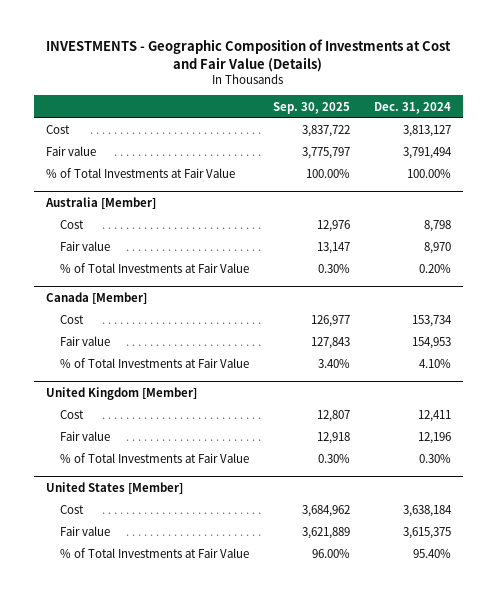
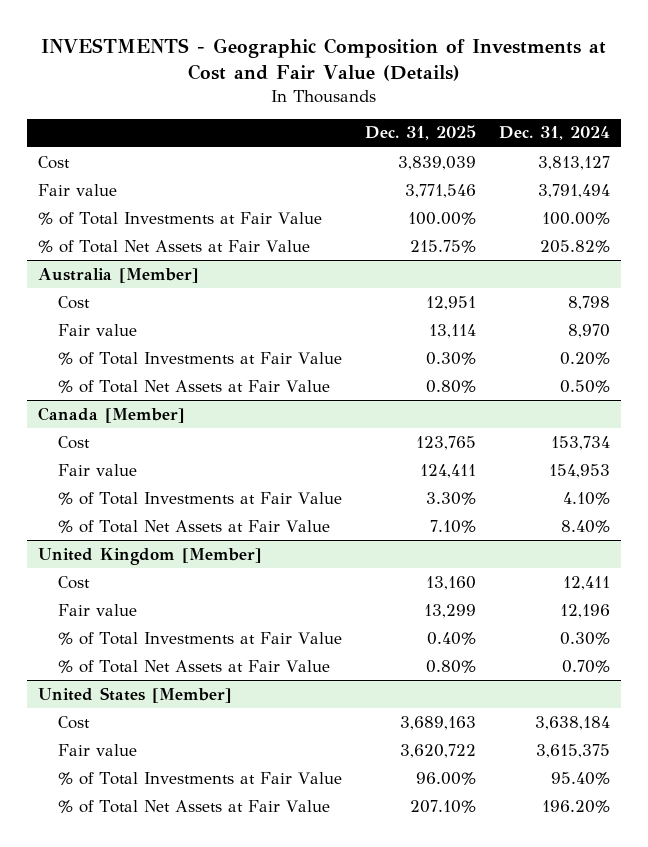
[272,101,350,114] Sep. 30, 2025 -> none
none -> [364,125,476,141] Dec. 31, 2025
none -> [38,239,311,253] % of Total Net Assets at Fair Value
none -> [57,379,330,393] % of Total Net Assets at Fair Value
none -> [57,519,330,533] % of Total Net Assets at Fair Value
none -> [57,659,330,673] % of Total Net Assets at Fair Value
none -> [57,799,330,813] % of Total Net Assets at Fair Value

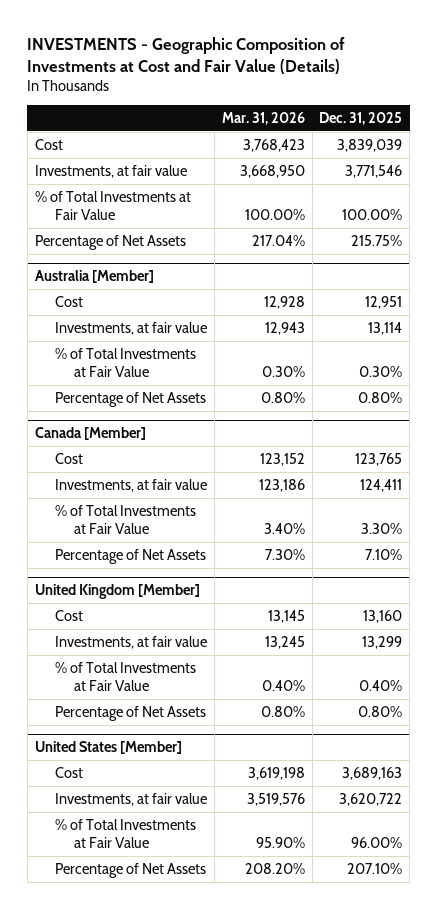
[498,126,610,141] Dec. 31, 2024 -> none
none -> [221,111,305,125] Mar. 31, 2026
[38,183,118,196] Fair value -> [34,164,187,178] Investments, at fair value
[38,239,311,253] % of Total Net Assets at Fair Value -> [34,234,186,250] Percentage of Net Assets
[57,323,137,336] Fair value -> [54,321,207,335] Investments, at fair value
[57,379,330,393] % of Total Net Assets at Fair Value -> [54,391,206,407] Percentage of Net Assets
[57,463,137,476] Fair value -> [54,478,207,492] Investments, at fair value
[57,519,330,533] % of Total Net Assets at Fair Value -> [54,548,206,564] Percentage of Net Assets
[57,603,137,616] Fair value -> [54,635,207,649] Investments, at fair value
[57,659,330,673] % of Total Net Assets at Fair Value -> [54,705,206,721] Percentage of Net Assets
[57,743,137,756] Fair value -> [54,792,207,806] Investments, at fair value
[57,799,330,813] % of Total Net Assets at Fair Value -> [54,862,206,878] Percentage of Net Assets

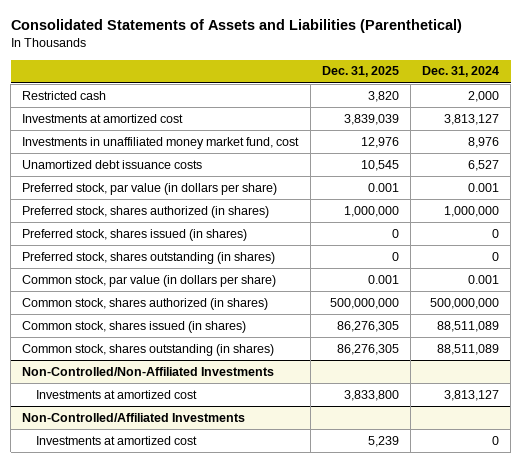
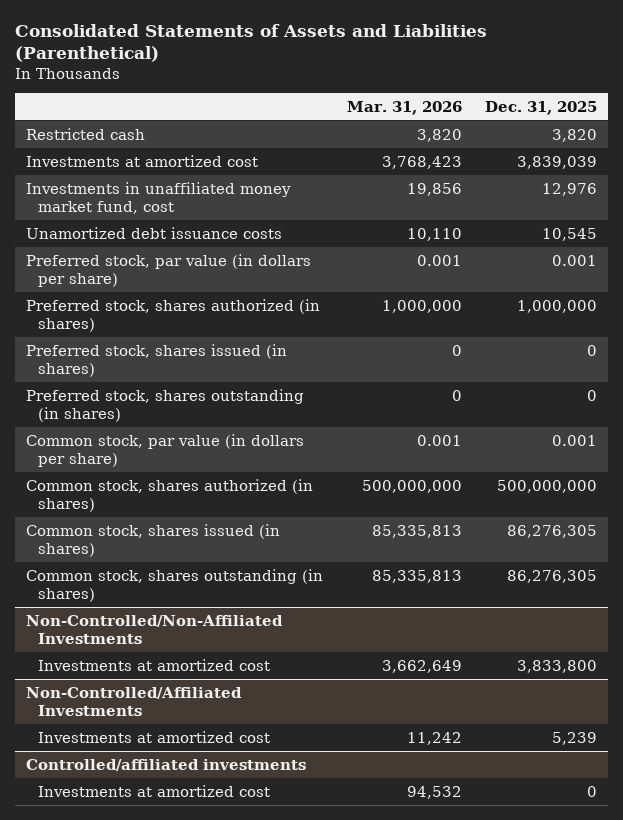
[422,66,500,78] Dec. 31, 2024 -> none
none -> [346,100,462,115] Mar. 31, 2026
none -> [26,758,307,771] Controlled/affiliated investments
none -> [37,784,270,797] Investments at amortized cost

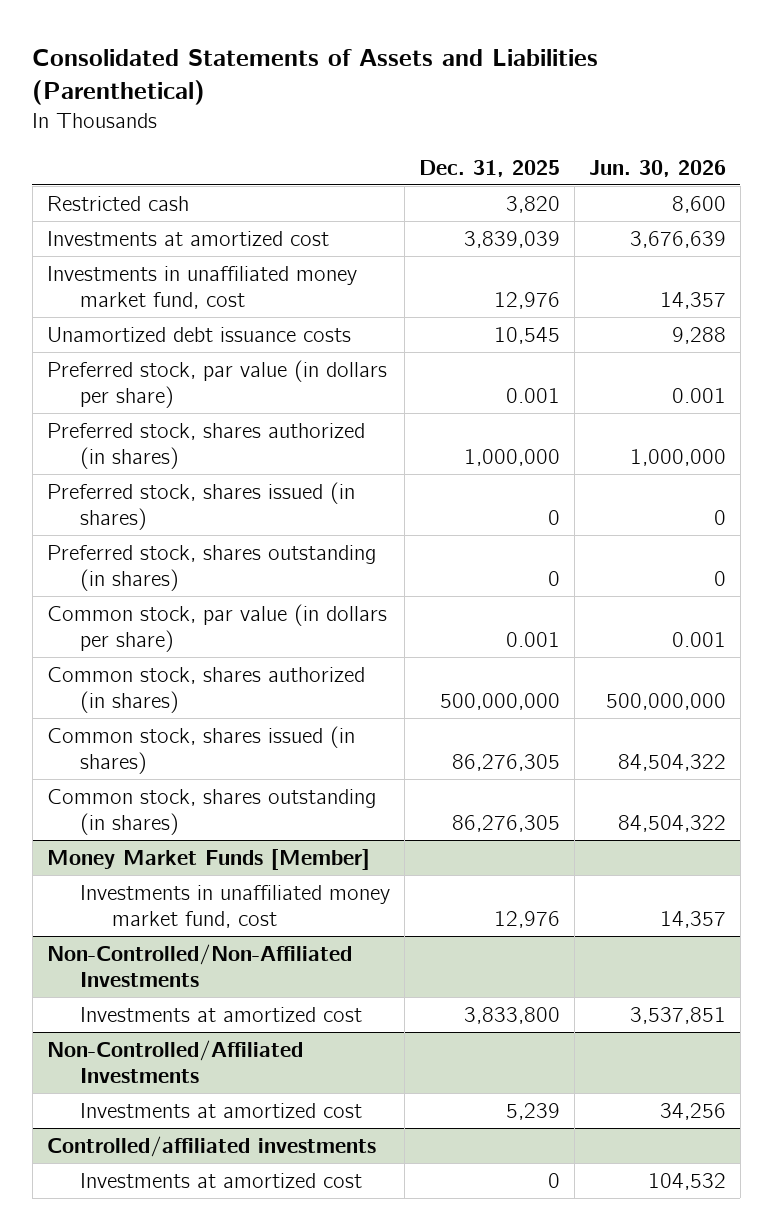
[346,100,462,115] Mar. 31, 2026 -> none
none -> [588,159,726,177] Jun. 30, 2026
none -> [46,848,370,870] Money Market Funds [Member]
none -> [79,884,390,929] Investments in unaffiliated money market fund, cost

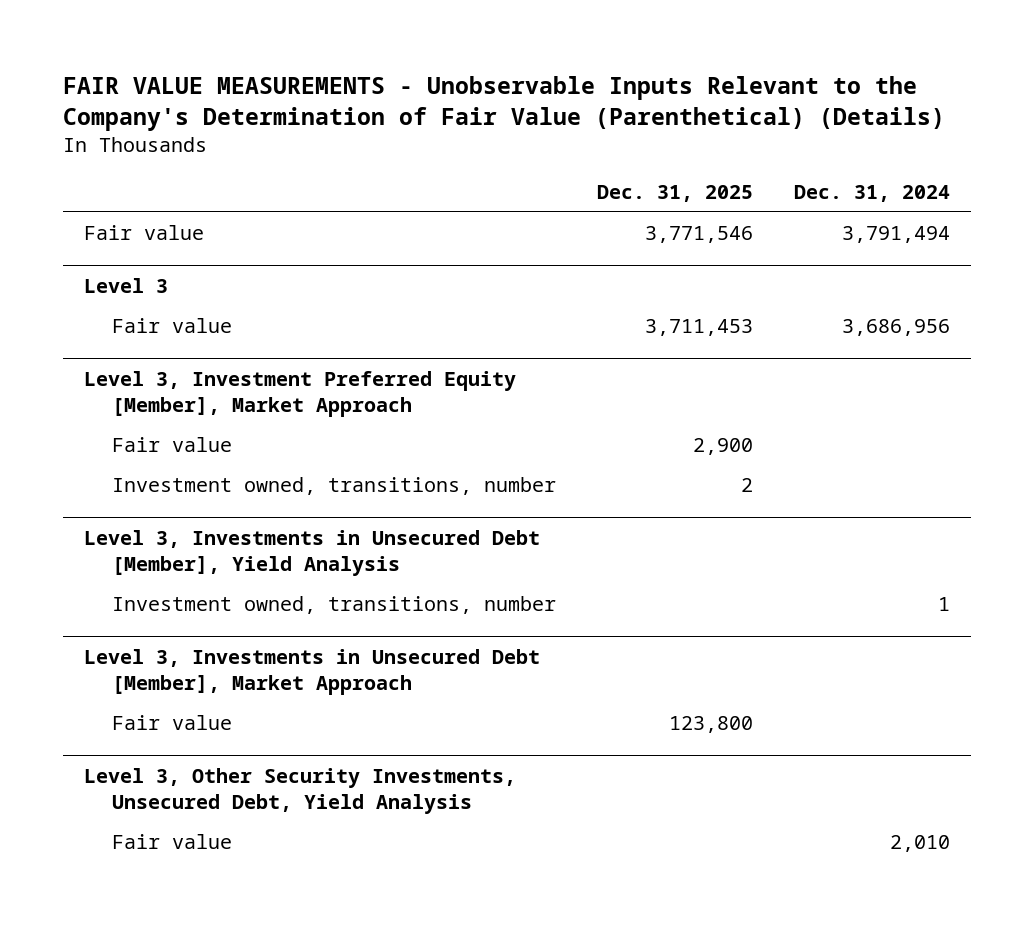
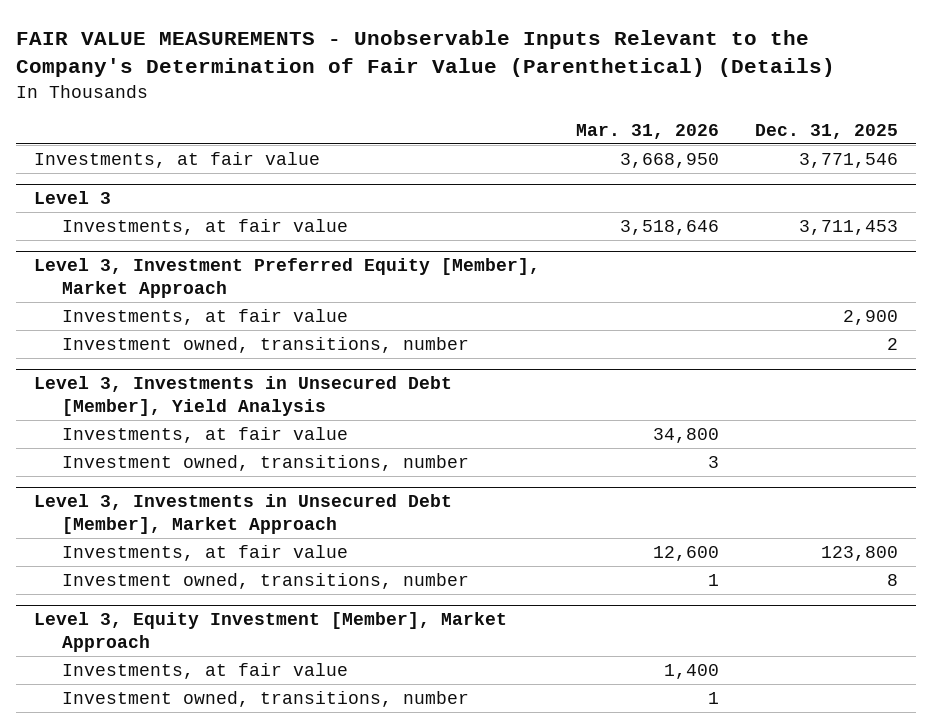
[794,184,951,202] Dec. 31, 2024 -> none
none -> [575,123,719,139] Mar. 31, 2026
[83,225,204,241] Fair value -> [34,152,321,169] Investments, at fair value
[112,318,233,334] Fair value -> [62,219,349,236] Investments, at fair value
[112,437,233,453] Fair value -> [62,309,349,326] Investments, at fair value
none -> [62,427,349,444] Investments, at fair value
[83,768,516,814] Level 3, Other Security Investments, Unsecured Debt, Yield Analysis -> none
[112,715,233,731] Fair value -> [62,545,349,562] Investments, at fair value
none -> [62,573,470,590] Investment owned, transitions, number
none -> [34,612,508,652] Level 3, Equity Investment [Member], Market Approach
[112,834,233,850] Fair value -> [62,663,349,680] Investments, at fair value
none -> [62,691,470,708] Investment owned, transitions, number

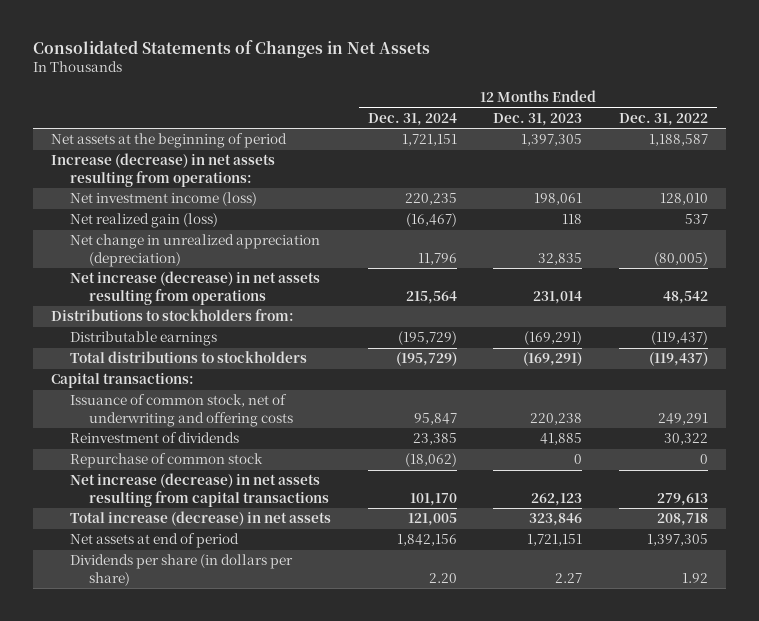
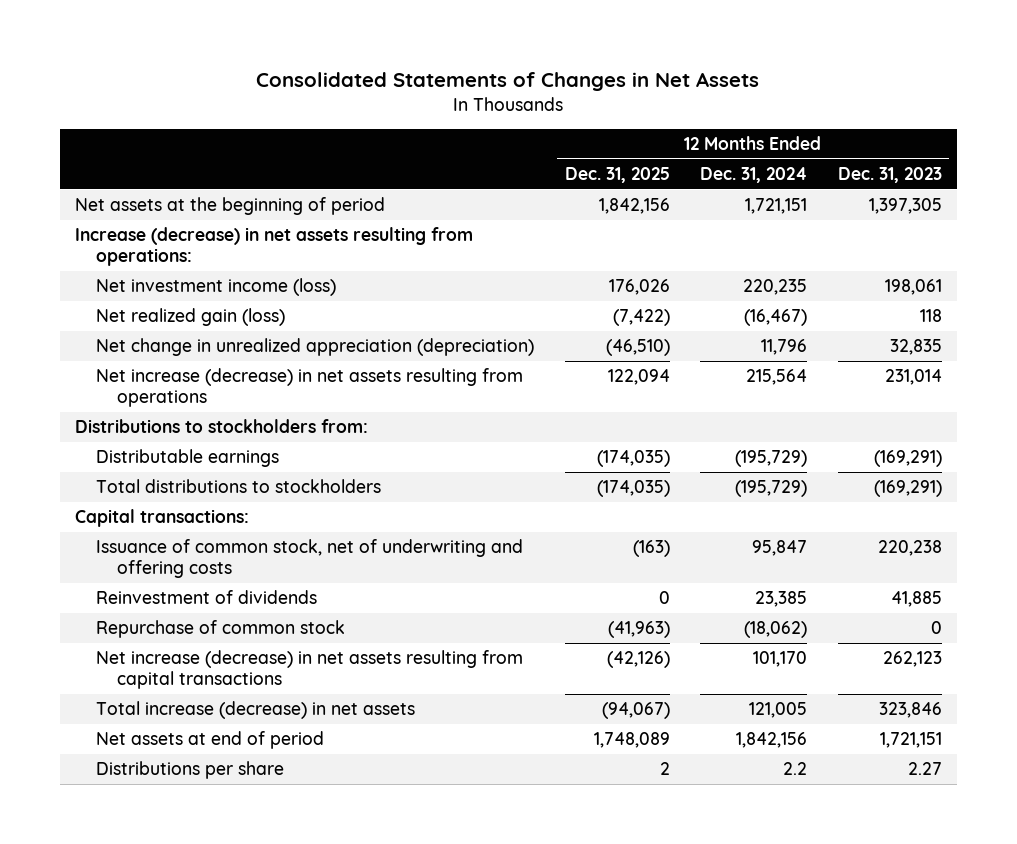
[618,112,708,126] Dec. 31, 2022 -> none
none -> [564,166,670,183] Dec. 31, 2025
[70,554,294,586] Dividends per share (in dollars per share) -> [96,761,285,780] Distributions per share
[428,572,457,583] 2.20 -> [783,762,808,776] 2.2

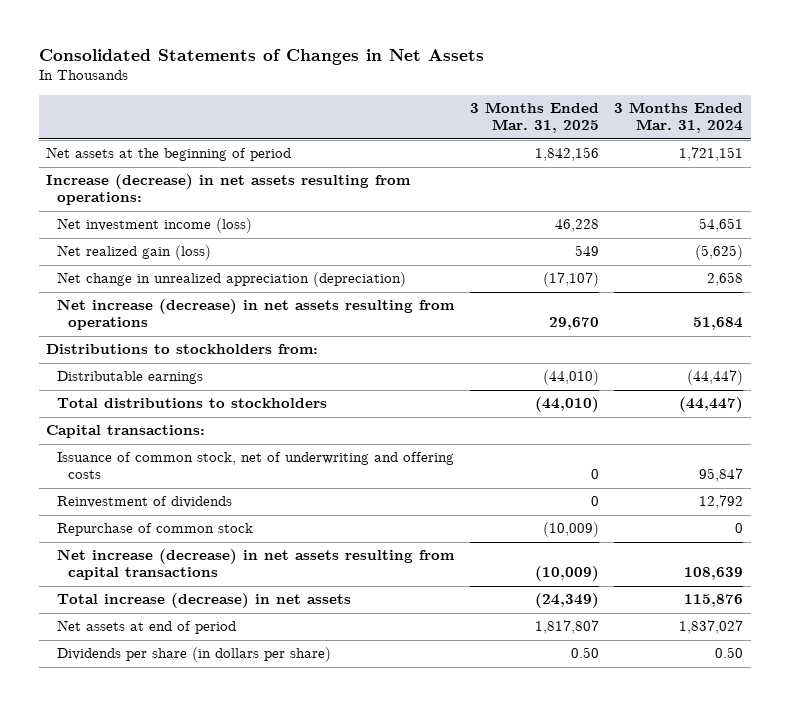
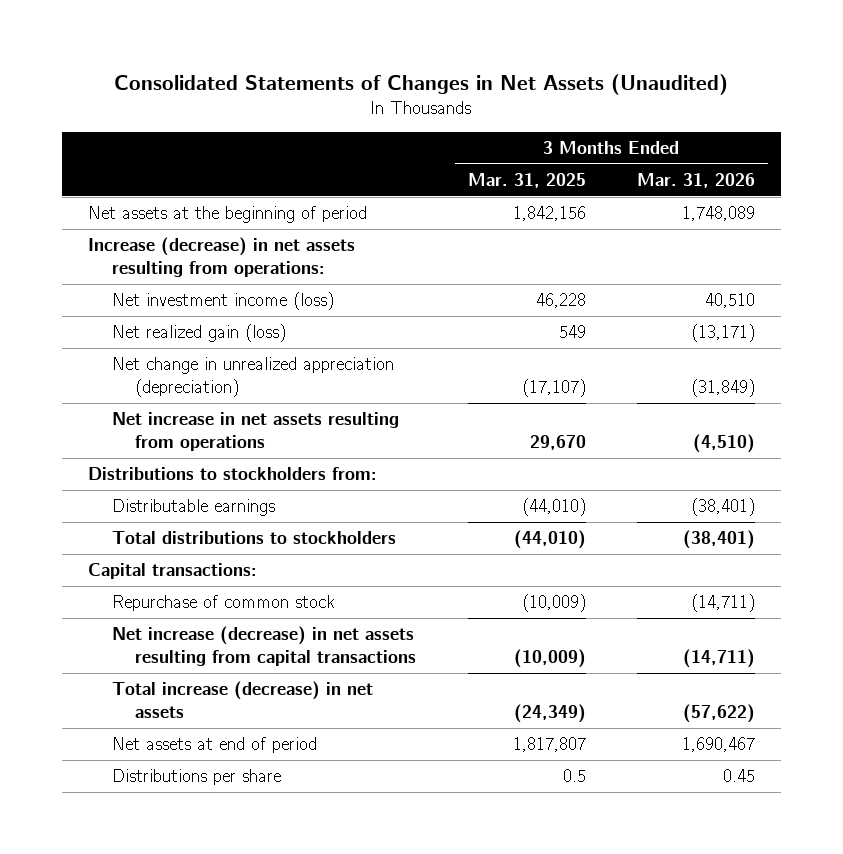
[38,49,484,66] Consolidated Statements of Changes in Net Assets -> [114,74,729,96] Consolidated Statements of Changes in Net Assets (Unaudited)
[614,102,744,134] 3 Months Ended Mar. 31, 2024 -> none
none -> [637,172,756,188] Mar. 31, 2026
[57,299,456,331] Net increase (decrease) in net assets resulting from operations -> [111,412,399,451] Net increase in net assets resulting from operations
[57,452,455,480] Issuance of common stock, net of underwriting and offering costs -> none
[57,496,233,509] Reinvestment of dividends -> none
[57,647,332,663] Dividends per share (in dollars per share) -> [111,769,281,786] Distributions per share
[570,647,599,659] 0.50 -> [562,769,586,783] 0.5

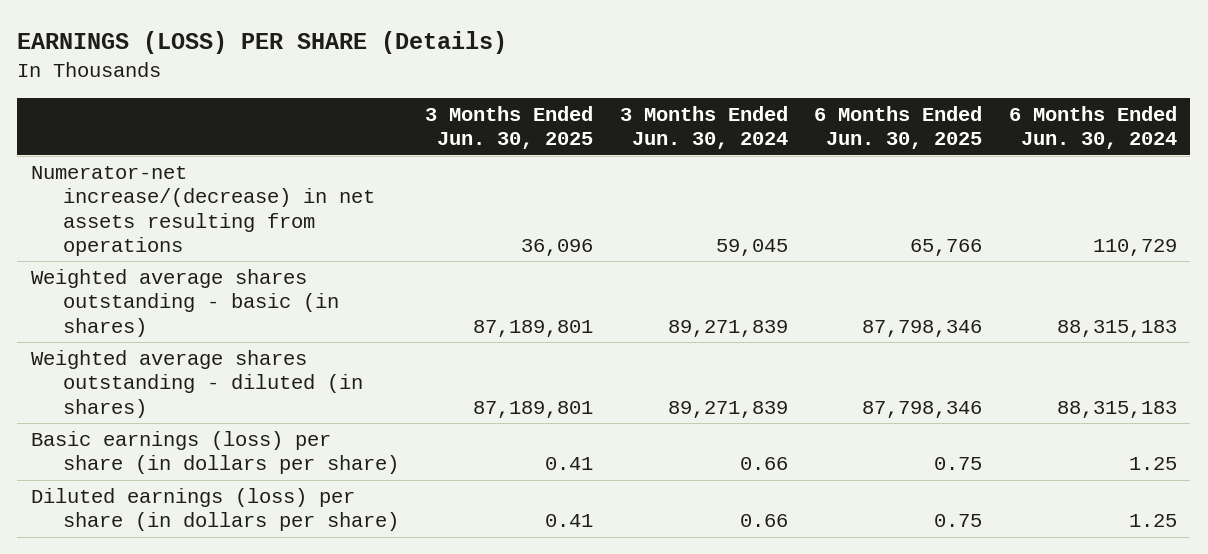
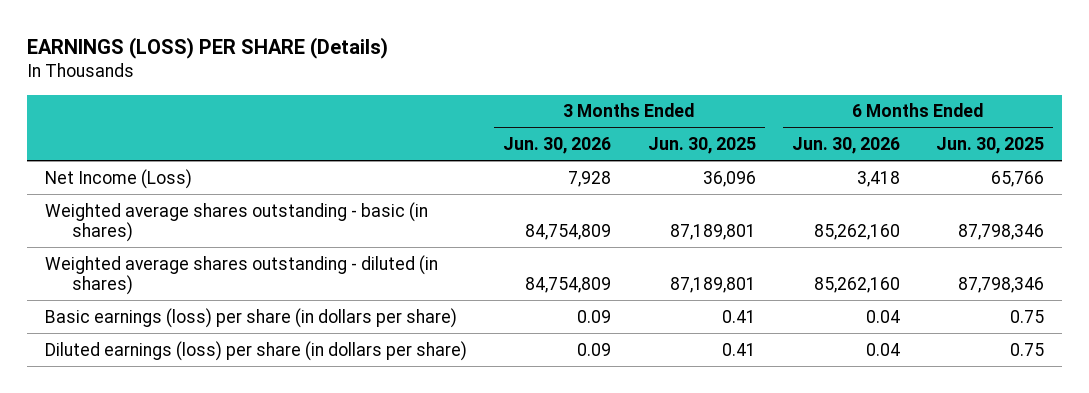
[619,105,788,150] 3 Months Ended Jun. 30, 2024 -> none
[1008,105,1177,150] 6 Months Ended Jun. 30, 2024 -> none
none -> [503,137,612,155] Jun. 30, 2026
none -> [791,137,900,155] Jun. 30, 2026
[30,166,375,256] Numerator-net increase/(decrease) in net assets resulting from operations -> [45,168,193,189] Net Income (Loss)

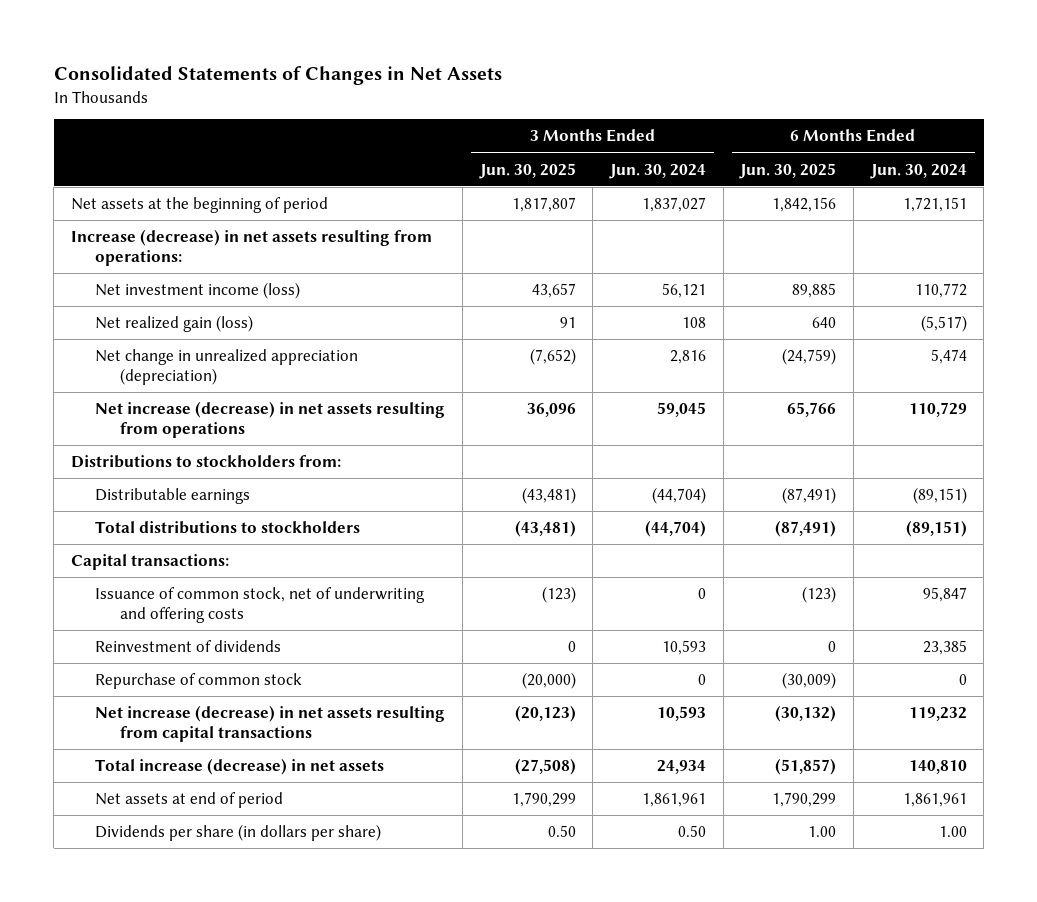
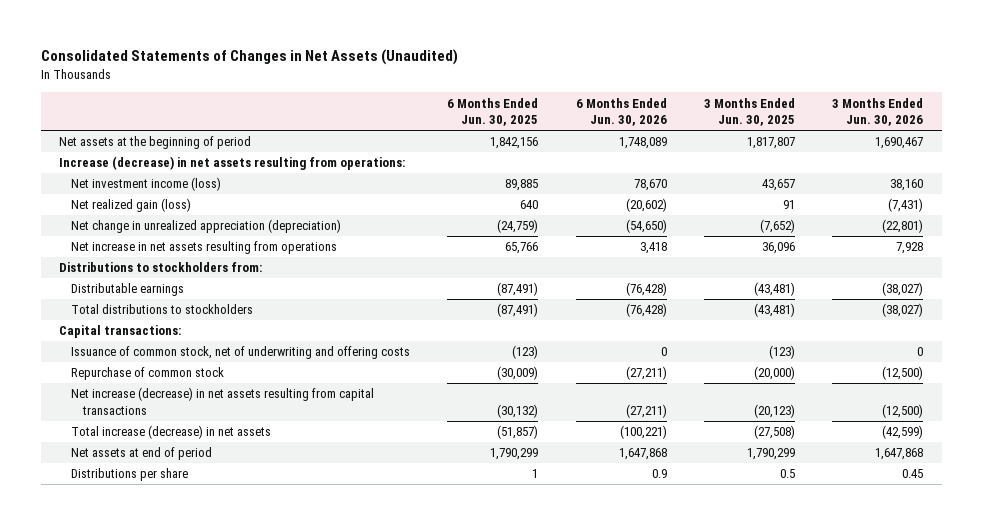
[53,65,502,85] Consolidated Statements of Changes in Net Assets -> [40,49,458,66] Consolidated Statements of Changes in Net Assets (Unaudited)
[608,163,706,179] Jun. 30, 2024 -> none
[869,163,967,179] Jun. 30, 2024 -> none
none -> [575,97,667,127] 6 Months Ended Jun. 30, 2026
none -> [832,97,924,127] 3 Months Ended Jun. 30, 2026
[95,401,446,439] Net increase (decrease) in net assets resulting from operations -> [71,241,338,255] Net increase in net assets resulting from operations
[95,640,282,653] Reinvestment of dividends -> none
[95,824,382,842] Dividends per share (in dollars per share) -> [71,468,189,482] Distributions per share
[547,825,576,838] 0.50 -> [780,469,796,479] 0.5
[808,826,837,838] 1.00 -> [532,469,539,479] 1

